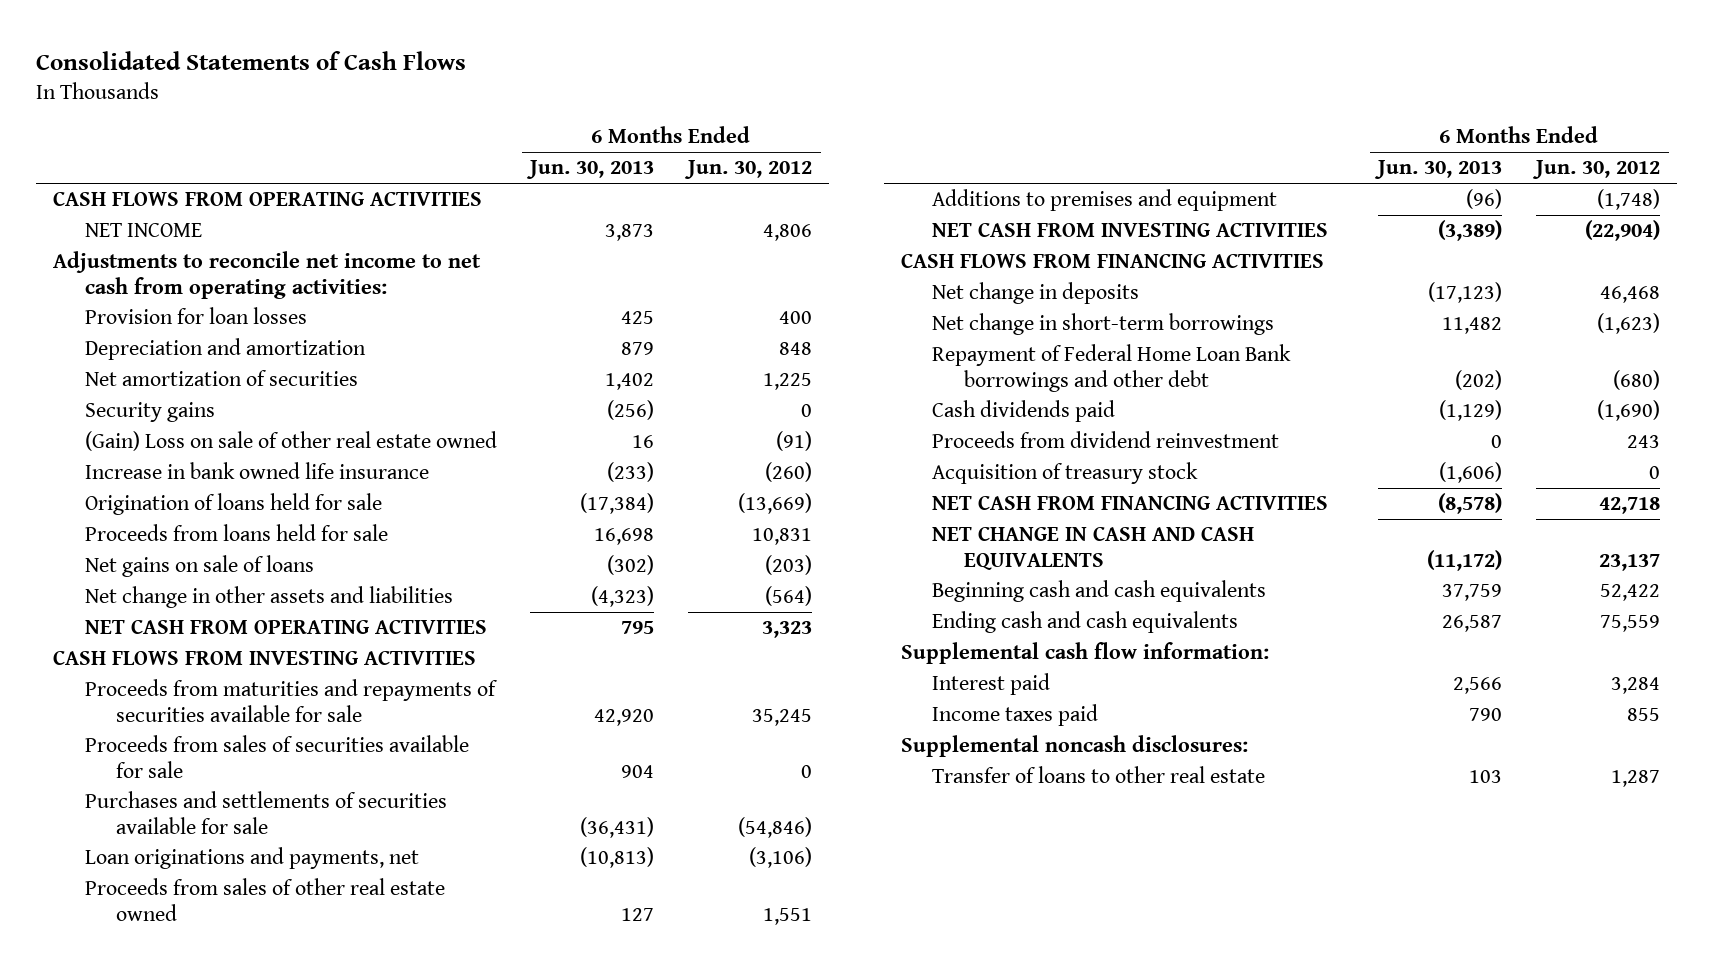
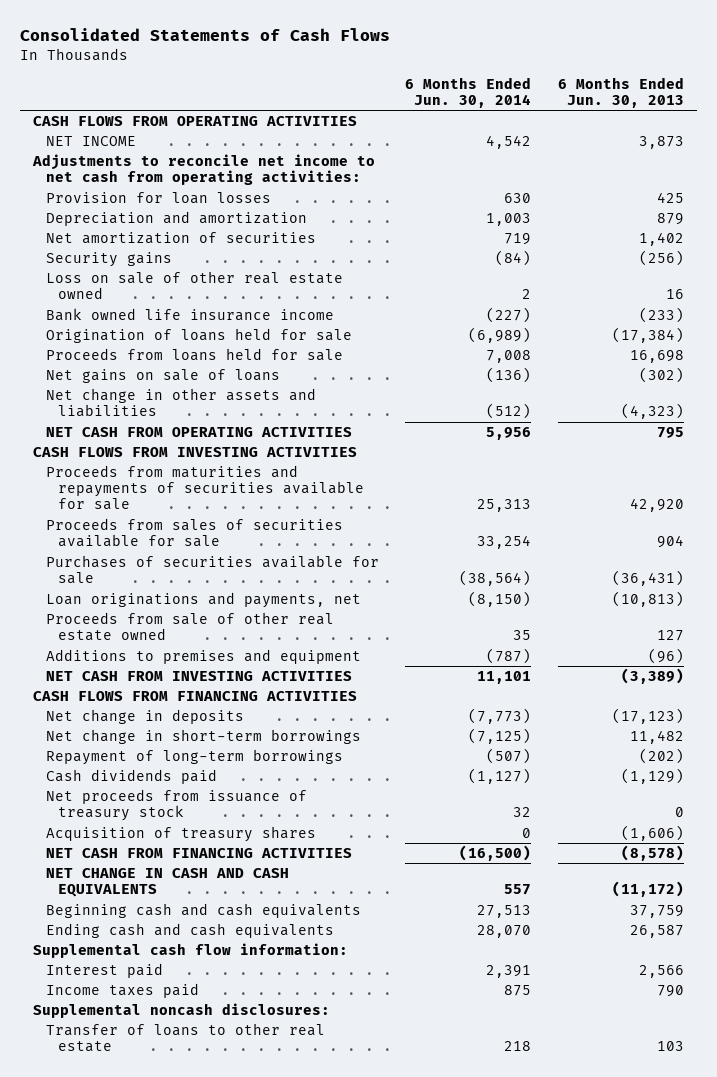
[684,160,813,180] Jun. 30, 2012 -> none
none -> [405,76,532,108] 6 Months Ended Jun. 30, 2014
[84,431,497,452] (Gain) Loss on sale of other real estate owned -> [45,271,343,300] Loss on sale of other real estate owned
[84,462,429,480] Increase in bank owned life insurance -> [45,308,334,322] Bank owned life insurance income
[84,791,447,834] Purchases and settlements of securities available for sale -> [45,555,379,585] Purchases of securities available for sale
[84,878,445,921] Proceeds from sales of other real estate owned -> [45,612,334,642] Proceeds from sale of other real estate owned
[932,344,1292,392] Repayment of Federal Home Loan Bank borrowings and other debt -> [45,749,343,766] Repayment of long-term borrowings
[932,431,1280,449] Proceeds from dividend reinvestment -> none
none -> [45,789,307,822] Net proceeds from issuance of treasury stock
[932,462,1199,485] Acquisition of treasury stock -> [45,826,316,843] Acquisition of treasury shares

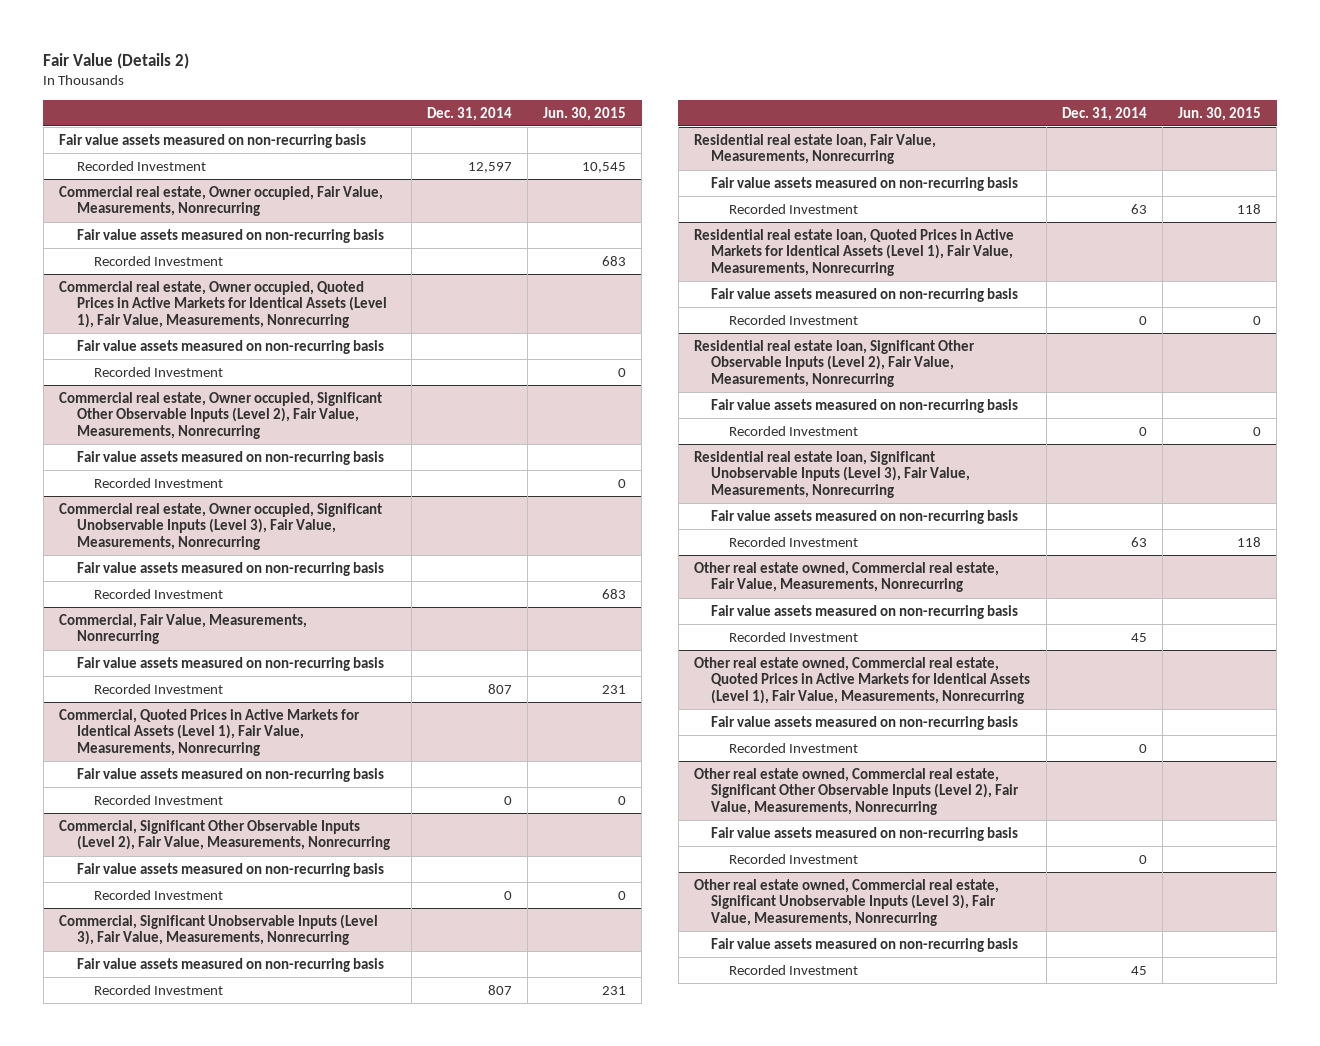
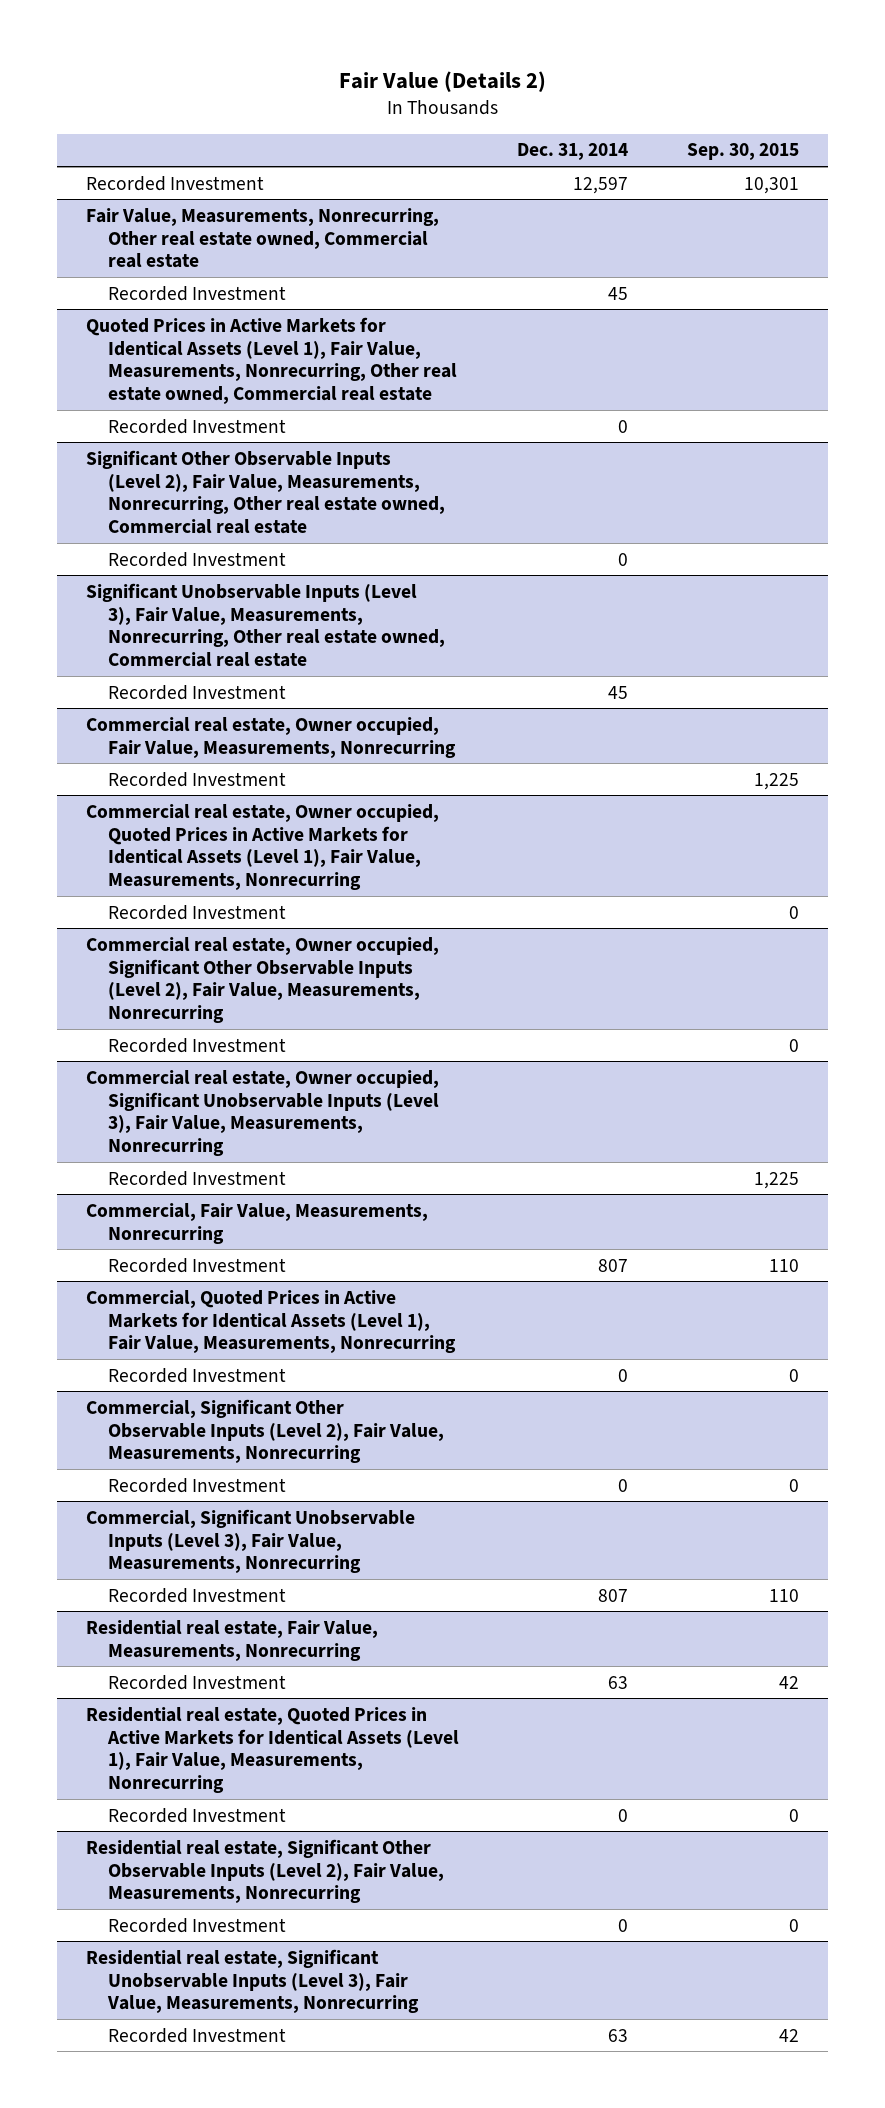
[543,106,627,121] Jun. 30, 2015 -> none
none -> [686,143,799,161] Sep. 30, 2015
[59,133,367,148] Fair value assets measured on non-recurring basis -> none
none -> [86,207,440,269] Fair Value, Measurements, Nonrecurring, Other real estate owned, Commercial real estate
none -> [107,285,286,301] Recorded Investment
none -> [86,316,457,405] Quoted Prices in Active Markets for Identical Assets (Level 1), Fair Value, Measurements, Nonrecurring, Other real estate owned, Commercial real estate
none -> [107,418,286,434] Recorded Investment
none -> [86,449,445,535] Significant Other Observable Inputs (Level 2), Fair Value, Measurements, Nonrecurring, Other real estate owned, Commercial real estate
none -> [107,551,286,567] Recorded Investment
none -> [86,582,445,668] Significant Unobservable Inputs (Level 3), Fair Value, Measurements, Nonrecurring, Other real estate owned, Commercial real estate
none -> [107,684,286,700] Recorded Investment
[76,228,384,243] Fair value assets measured on non-recurring basis -> none
[76,339,384,354] Fair value assets measured on non-recurring basis -> none
[76,450,384,465] Fair value assets measured on non-recurring basis -> none
[76,561,384,576] Fair value assets measured on non-recurring basis -> none
[76,656,384,671] Fair value assets measured on non-recurring basis -> none
[76,767,384,782] Fair value assets measured on non-recurring basis -> none
[76,862,384,877] Fair value assets measured on non-recurring basis -> none
[76,957,384,972] Fair value assets measured on non-recurring basis -> none
[711,176,1019,191] Fair value assets measured on non-recurring basis -> none
[693,133,936,165] Residential real estate loan, Fair Value, Measurements, Nonrecurring -> [86,1619,379,1661] Residential real estate, Fair Value, Measurements, Nonrecurring
[711,287,1019,302] Fair value assets measured on non-recurring basis -> none
[693,228,1014,277] Residential real estate loan, Quoted Prices in Active Markets for Identical Assets (Level 1), Fair Value, Measurements, Nonrecurring -> [86,1706,459,1794] Residential real estate, Quoted Prices in Active Markets for Identical Assets (Level 1), Fair Value, Measurements, Nonrecurring
[711,398,1019,413] Fair value assets measured on non-recurring basis -> none
[693,339,975,388] Residential real estate loan, Significant Other Observable Inputs (Level 2), Fair Value, Measurements, Nonrecurring -> [86,1838,444,1904] Residential real estate, Significant Other Observable Inputs (Level 2), Fair Value, Measurements, Nonrecurring
[711,509,1019,524] Fair value assets measured on non-recurring basis -> none
[693,450,971,499] Residential real estate loan, Significant Unobservable Inputs (Level 3), Fair Value, Measurements, Nonrecurring -> [86,1948,419,2014] Residential real estate, Significant Unobservable Inputs (Level 3), Fair Value, Measurements, Nonrecurring
[693,561,999,593] Other real estate owned, Commercial real estate, Fair Value, Measurements, Nonrecurring -> none
[711,604,1019,619] Fair value assets measured on non-recurring basis -> none
[729,631,859,642] Recorded Investment -> none
[693,656,1031,705] Other real estate owned, Commercial real estate, Quoted Prices in Active Markets for Identical Assets (Level 1), Fair Value, Measurements, Nonrecurring -> none
[711,715,1019,730] Fair value assets measured on non-recurring basis -> none
[729,742,859,753] Recorded Investment -> none
[693,767,1020,816] Other real estate owned, Commercial real estate, Significant Other Observable Inputs (Level 2), Fair Value, Measurements, Nonrecurring -> none
[711,826,1019,841] Fair value assets measured on non-recurring basis -> none
[729,853,859,864] Recorded Investment -> none
[693,878,999,927] Other real estate owned, Commercial real estate, Significant Unobservable Inputs (Level 3), Fair Value, Measurements, Nonrecurring -> none
[711,937,1019,952] Fair value assets measured on non-recurring basis -> none
[729,964,859,975] Recorded Investment -> none

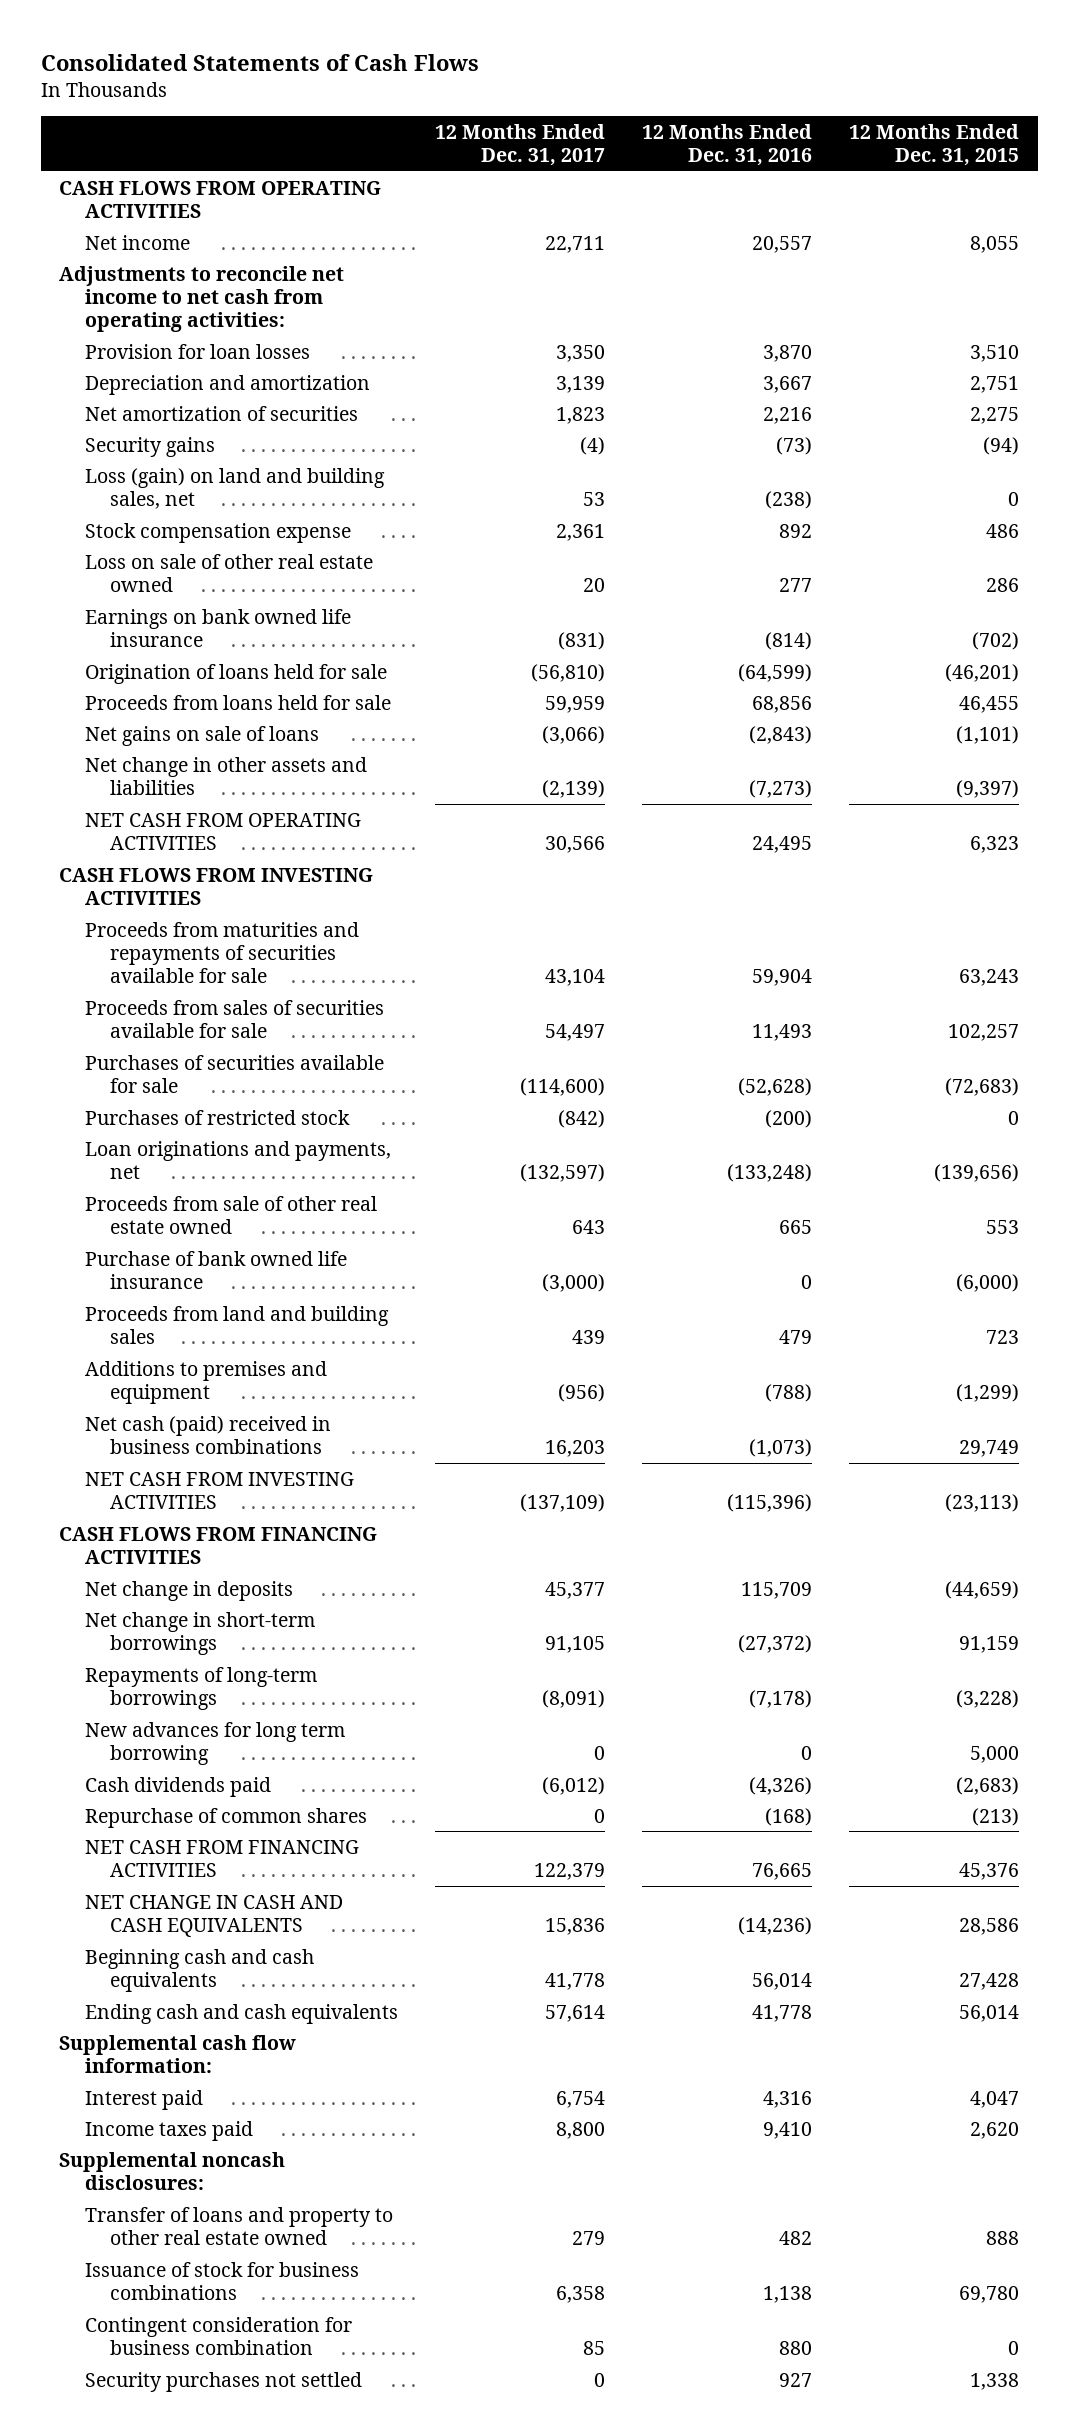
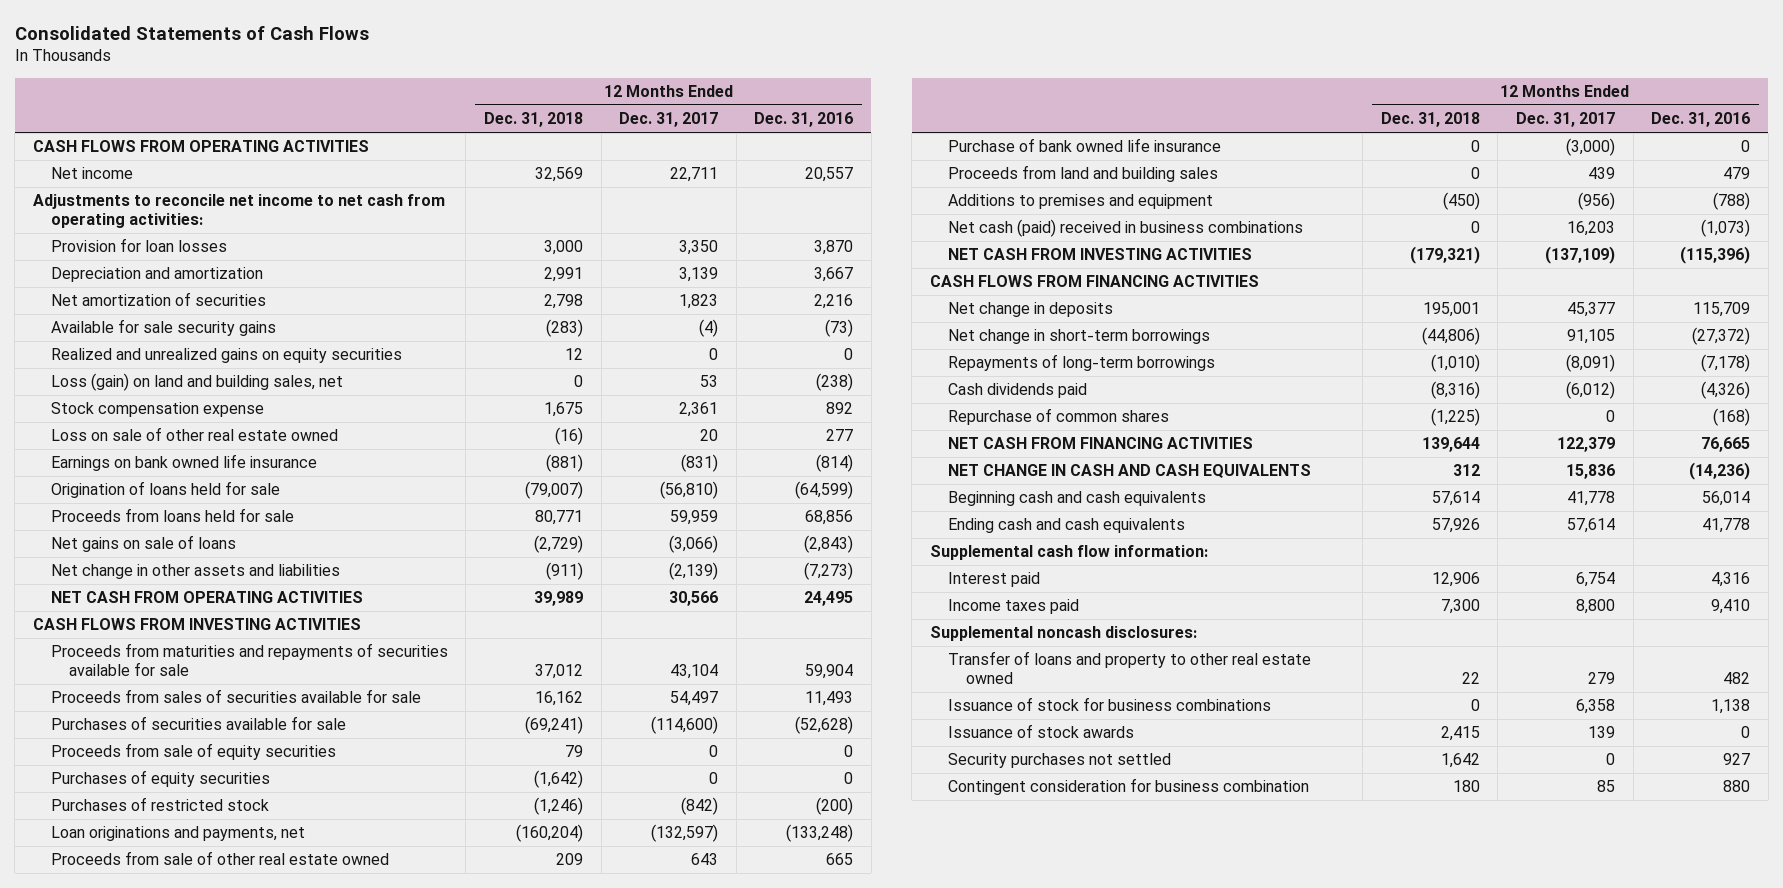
[849,123,1020,166] 12 Months Ended Dec. 31, 2015 -> none
none -> [484,112,584,128] Dec. 31, 2018
[84,436,215,457] Security gains -> [50,319,276,337] Available for sale security gains
none -> [50,348,402,364] Realized and unrealized gains on equity securities
none -> [50,743,336,761] Proceeds from sale of equity securities
none -> [50,770,270,788] Purchases of equity securities
[84,1721,345,1765] New advances for long term borrowing -> none
none -> [947,724,1134,739] Issuance of stock awards
[84,2316,352,2355] Contingent consideration for business combination -> [947,778,1309,796] Contingent consideration for business combination

